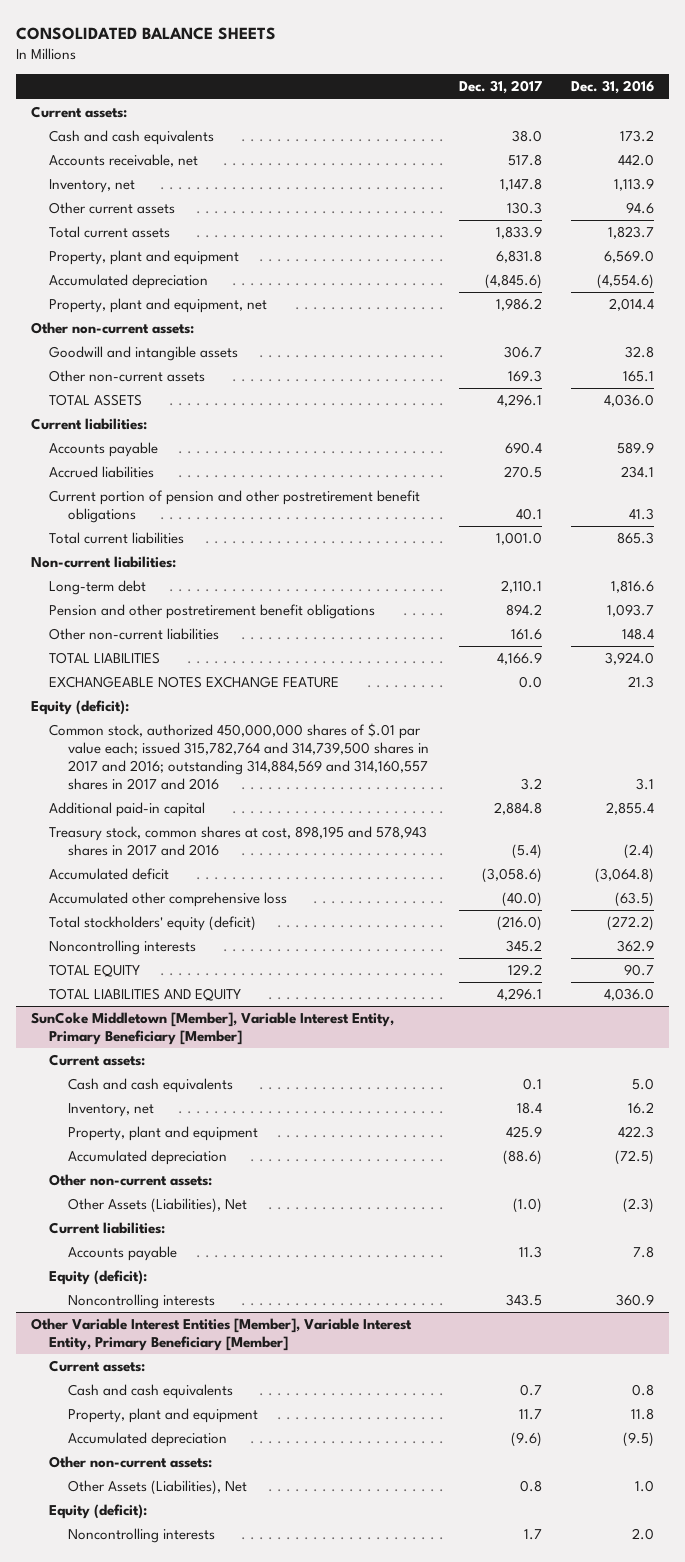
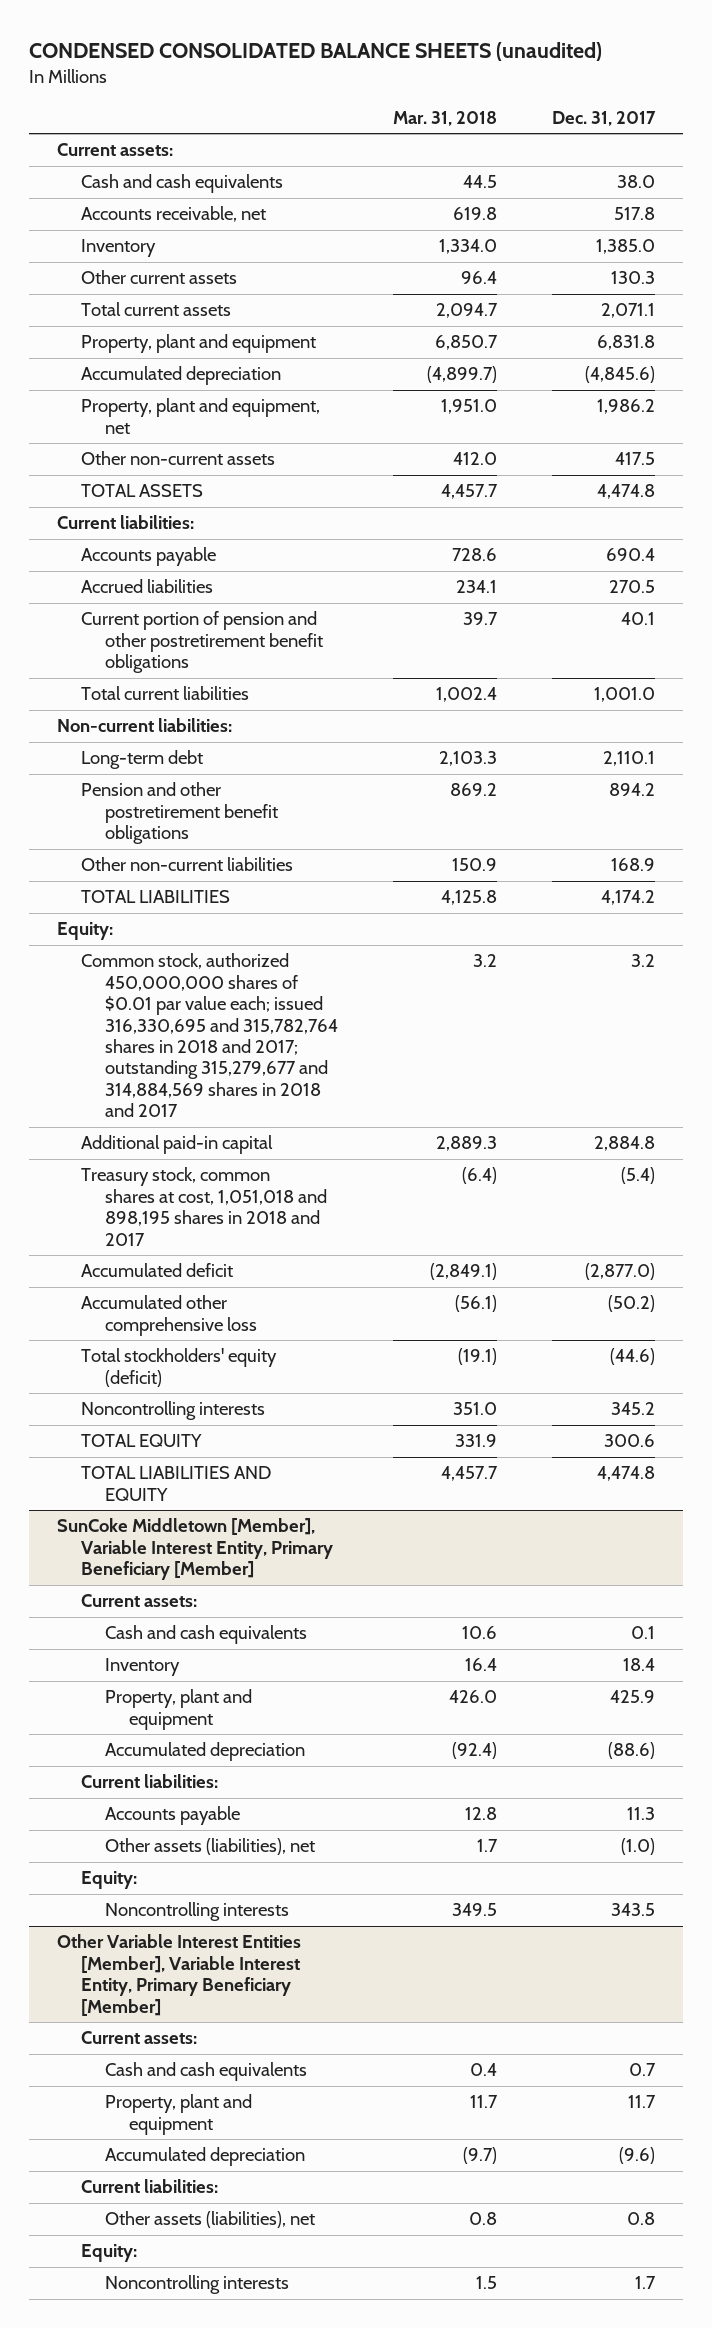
[15,27,276,41] CONSOLIDATED BALANCE SHEETS -> [29,41,603,61] CONDENSED CONSOLIDATED BALANCE SHEETS (unaudited)
[571,80,655,95] Dec. 31, 2016 -> none
none -> [393,110,498,126] Mar. 31, 2018
[49,179,136,194] Inventory, net -> [80,239,156,258] Inventory
[499,178,542,192] 1,147.8 -> [596,239,656,255] 1,385.0
[495,226,542,240] 1,833.9 -> [601,303,656,319] 2,071.1
[30,322,194,335] Other non-current assets: -> none
[49,346,239,362] Goodwill and intangible assets -> none
[507,370,542,383] 169.3 -> [615,452,656,466] 417.5
[496,394,542,408] 4,296.1 -> [597,484,656,500] 4,474.8
[49,676,340,689] EXCHANGEABLE NOTES EXCHANGE FEATURE -> none
[510,629,542,641] 161.6 -> [611,858,656,872] 168.9
[496,652,542,666] 4,166.9 -> [601,890,656,906] 4,174.2
[30,700,129,716] Equity (deficit): -> [56,922,113,941] Equity:
[49,723,430,790] Common stock, authorized 450,000,000 shares of $.01 par value each; issued 315,782,764 and 314,739,500 shares in 2017 and 2016; outstanding 314,884,569 and 314,160,557 shares in 2017 and 2016 -> [80,953,339,1118] Common stock, authorized 450,000,000 shares of $0.01 par value each; issued 316,330,695 and 315,782,764 shares in 2018 and 2017; outstanding 315,279,677 and 314,884,569 shares in 2018 and 2017
[49,826,428,856] Treasury stock, common shares at cost, 898,195 and 578,943 shares in 2017 and 2016 -> [80,1167,328,1246] Treasury stock, common shares at cost, 1,051,018 and 898,195 shares in 2018 and 2017
[481,868,542,884] (3,058.6) -> [585,1263,656,1281] (2,877.0)
[501,892,542,908] (40.0) -> [608,1295,656,1313] (50.2)
[496,916,542,932] (216.0) -> [610,1348,656,1366] (44.6)
[507,964,542,977] 129.2 -> [604,1434,656,1448] 300.6
[496,988,542,1002] 4,296.1 -> [597,1466,656,1482] 4,474.8
[68,1103,155,1118] Inventory, net -> [105,1658,181,1677] Inventory
[49,1174,213,1187] Other non-current assets: -> none
[68,1198,248,1214] Other Assets (Liabilities), Net -> none
none -> [105,1838,316,1856] Other assets (liabilities), net
[49,1270,148,1286] Equity (deficit): -> [80,1871,137,1890] Equity:
[49,1456,213,1469] Other non-current assets: -> none
none -> [80,2179,218,2194] Current liabilities:
[68,1480,248,1496] Other Assets (Liabilities), Net -> [105,2211,316,2229] Other assets (liabilities), net
[49,1504,148,1520] Equity (deficit): -> [80,2244,137,2263] Equity:

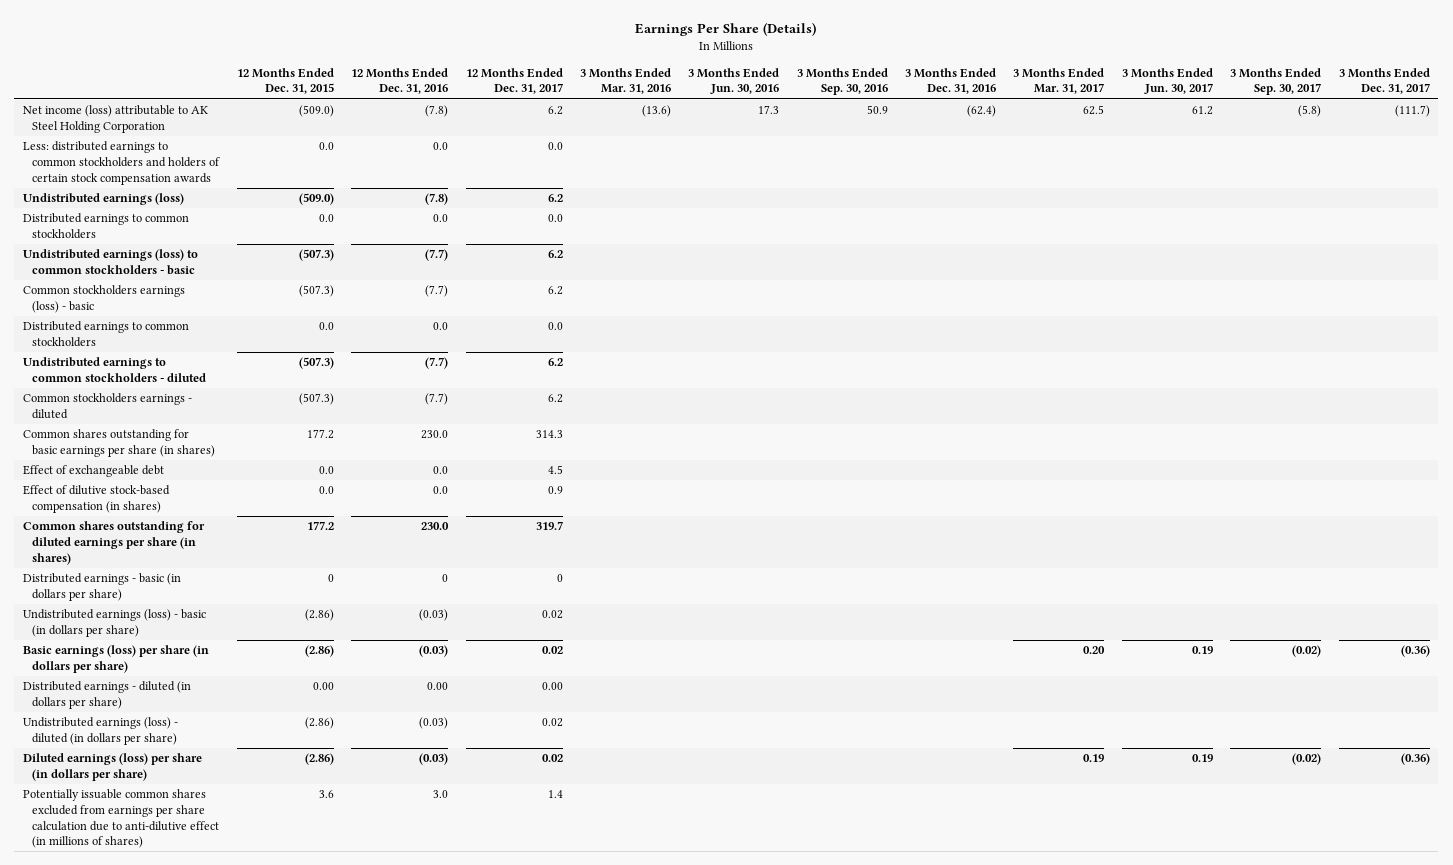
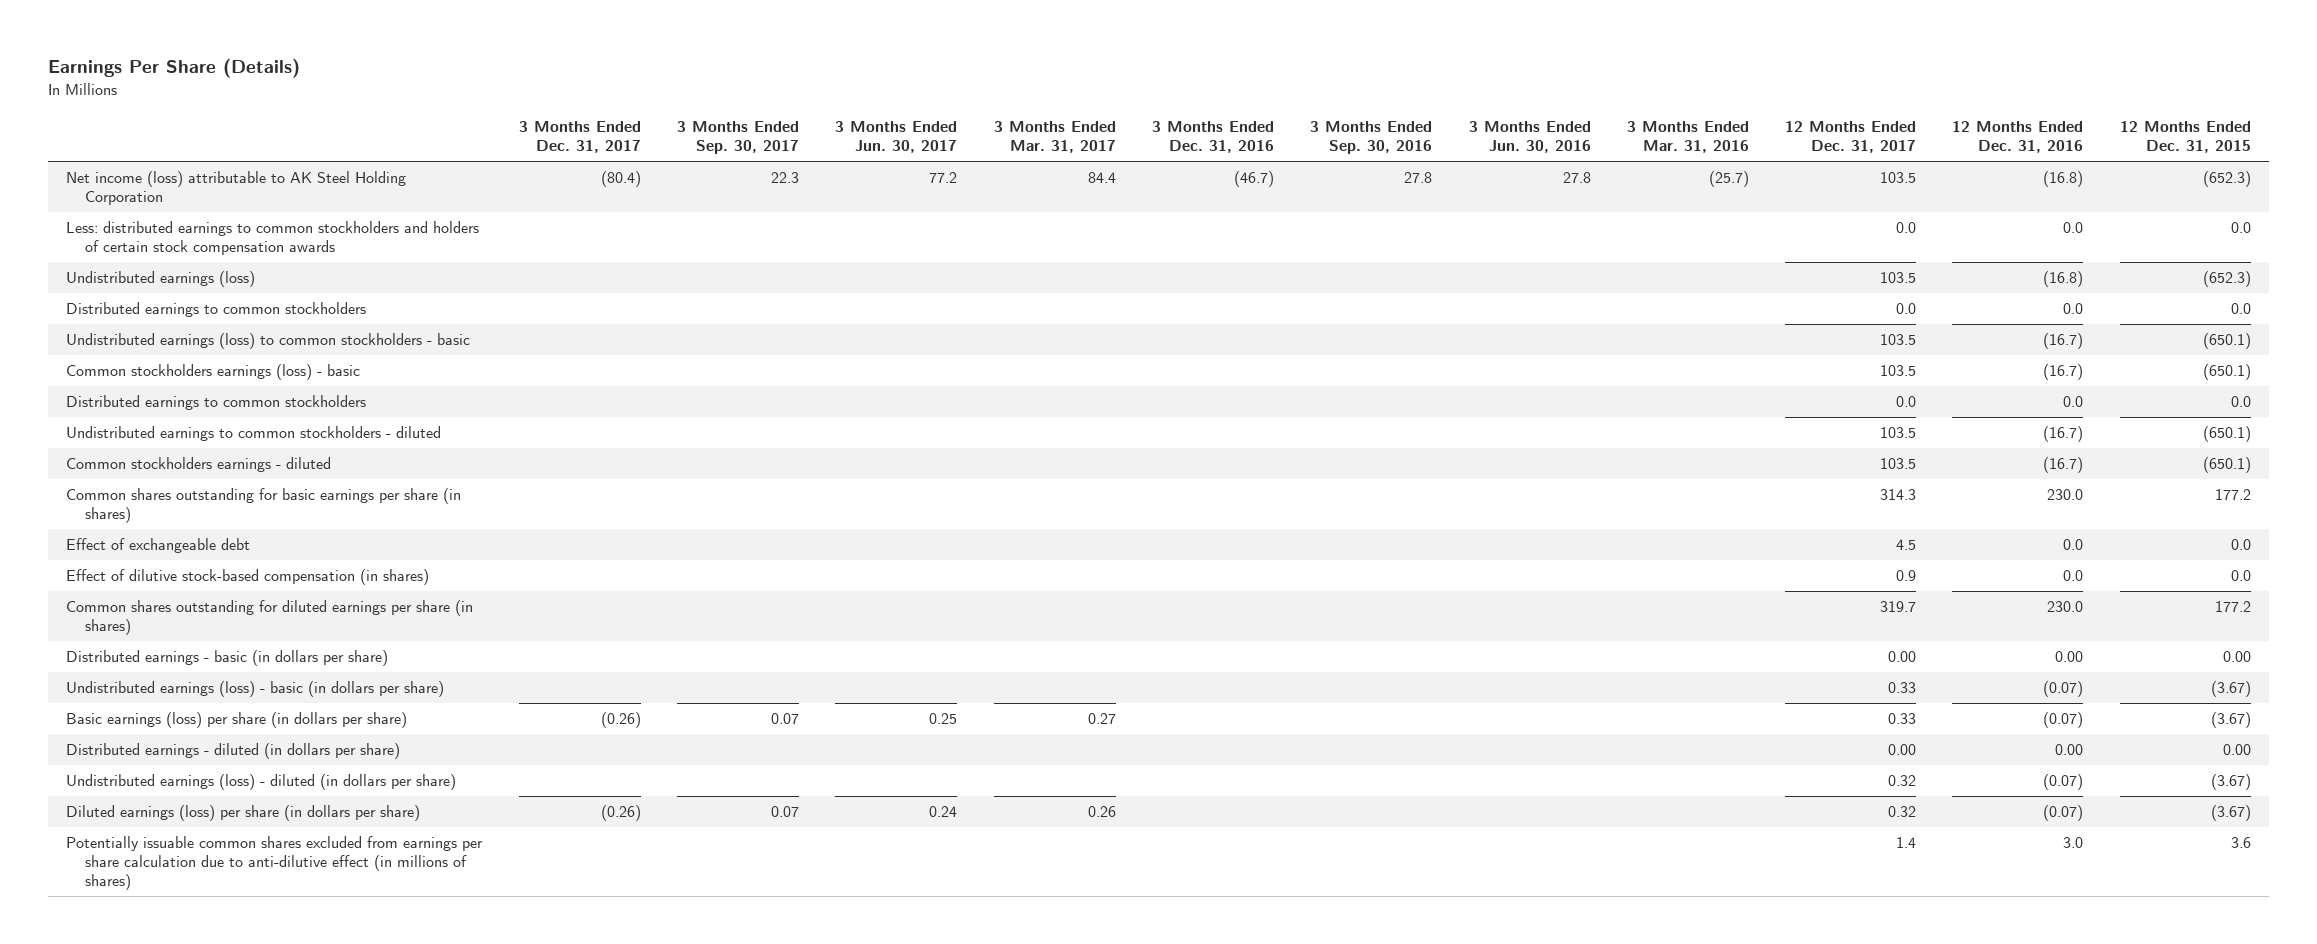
[298,105,334,118] (509.0) -> [2202,171,2251,188] (652.3)
[425,105,449,118] (7.8) -> [2043,171,2084,188] (16.8)
[547,106,563,116] 6.2 -> [1880,172,1917,184] 103.5
[641,105,671,118] (13.6) -> [1708,171,1749,188] (25.7)
[758,105,780,115] 17.3 -> [1562,172,1591,184] 27.8
[866,105,888,115] 50.9 -> [1404,172,1433,184] 27.8
[967,105,997,118] (62.4) -> [1233,171,1274,188] (46.7)
[1083,105,1105,116] 62.5 -> [1087,172,1116,184] 84.4
[1191,106,1213,116] 61.2 -> [929,172,958,184] 77.2
[1298,105,1322,118] (5.8) -> [771,172,800,184] 22.3
[1394,105,1430,118] (111.7) -> [600,171,641,188] (80.4)
[298,193,334,206] (509.0) -> [2202,271,2251,288] (652.3)
[425,193,449,206] (7.8) -> [2043,271,2084,288] (16.8)
[547,194,563,203] 6.2 -> [1880,272,1917,284] 103.5
[298,249,334,262] (507.3) -> [2202,333,2251,350] (650.1)
[425,249,449,262] (7.7) -> [2043,333,2084,350] (16.7)
[547,250,563,259] 6.2 -> [1880,334,1917,346] 103.5
[298,285,334,298] (507.3) -> [2202,364,2251,381] (650.1)
[425,285,449,298] (7.7) -> [2043,364,2084,381] (16.7)
[547,286,563,296] 6.2 -> [1880,365,1917,377] 103.5
[298,357,334,370] (507.3) -> [2202,426,2251,443] (650.1)
[425,357,449,370] (7.7) -> [2043,426,2084,443] (16.7)
[547,358,563,367] 6.2 -> [1880,427,1917,439] 103.5
[298,393,334,406] (507.3) -> [2202,457,2251,474] (650.1)
[425,393,449,406] (7.7) -> [2043,457,2084,474] (16.7)
[547,394,563,404] 6.2 -> [1880,458,1917,470] 103.5
[327,574,334,583] 0 -> [2222,651,2251,663] 0.00
[442,574,449,583] 0 -> [2055,651,2084,663] 0.00
[556,574,563,583] 0 -> [1888,651,1917,663] 0.00
[304,609,334,622] (2.86) -> [2210,681,2251,698] (3.67)
[419,609,449,622] (0.03) -> [2043,681,2084,698] (0.07)
[541,610,563,620] 0.02 -> [1888,682,1917,694] 0.33
[304,645,334,658] (2.86) -> [2210,712,2251,729] (3.67)
[419,645,449,658] (0.03) -> [2043,712,2084,729] (0.07)
[541,646,563,655] 0.02 -> [1888,713,1917,725] 0.33
[1083,646,1106,655] 0.20 -> [1087,713,1116,725] 0.27
[1191,646,1213,655] 0.19 -> [929,713,958,725] 0.25
[1292,645,1322,658] (0.02) -> [771,713,800,725] 0.07
[1400,645,1430,658] (0.36) -> [600,712,641,729] (0.26)
[304,717,334,730] (2.86) -> [2210,774,2251,791] (3.67)
[419,717,449,730] (0.03) -> [2043,774,2084,791] (0.07)
[541,718,563,728] 0.02 -> [1888,775,1917,787] 0.32
[304,753,334,766] (2.86) -> [2210,805,2251,822] (3.67)
[419,753,449,766] (0.03) -> [2043,805,2084,822] (0.07)
[541,754,563,763] 0.02 -> [1888,806,1917,818] 0.32
[1083,754,1105,763] 0.19 -> [1087,806,1116,818] 0.26
[1191,754,1213,763] 0.19 -> [929,806,958,818] 0.24
[1292,753,1322,766] (0.02) -> [771,806,800,818] 0.07
[1400,753,1430,766] (0.36) -> [600,805,641,822] (0.26)

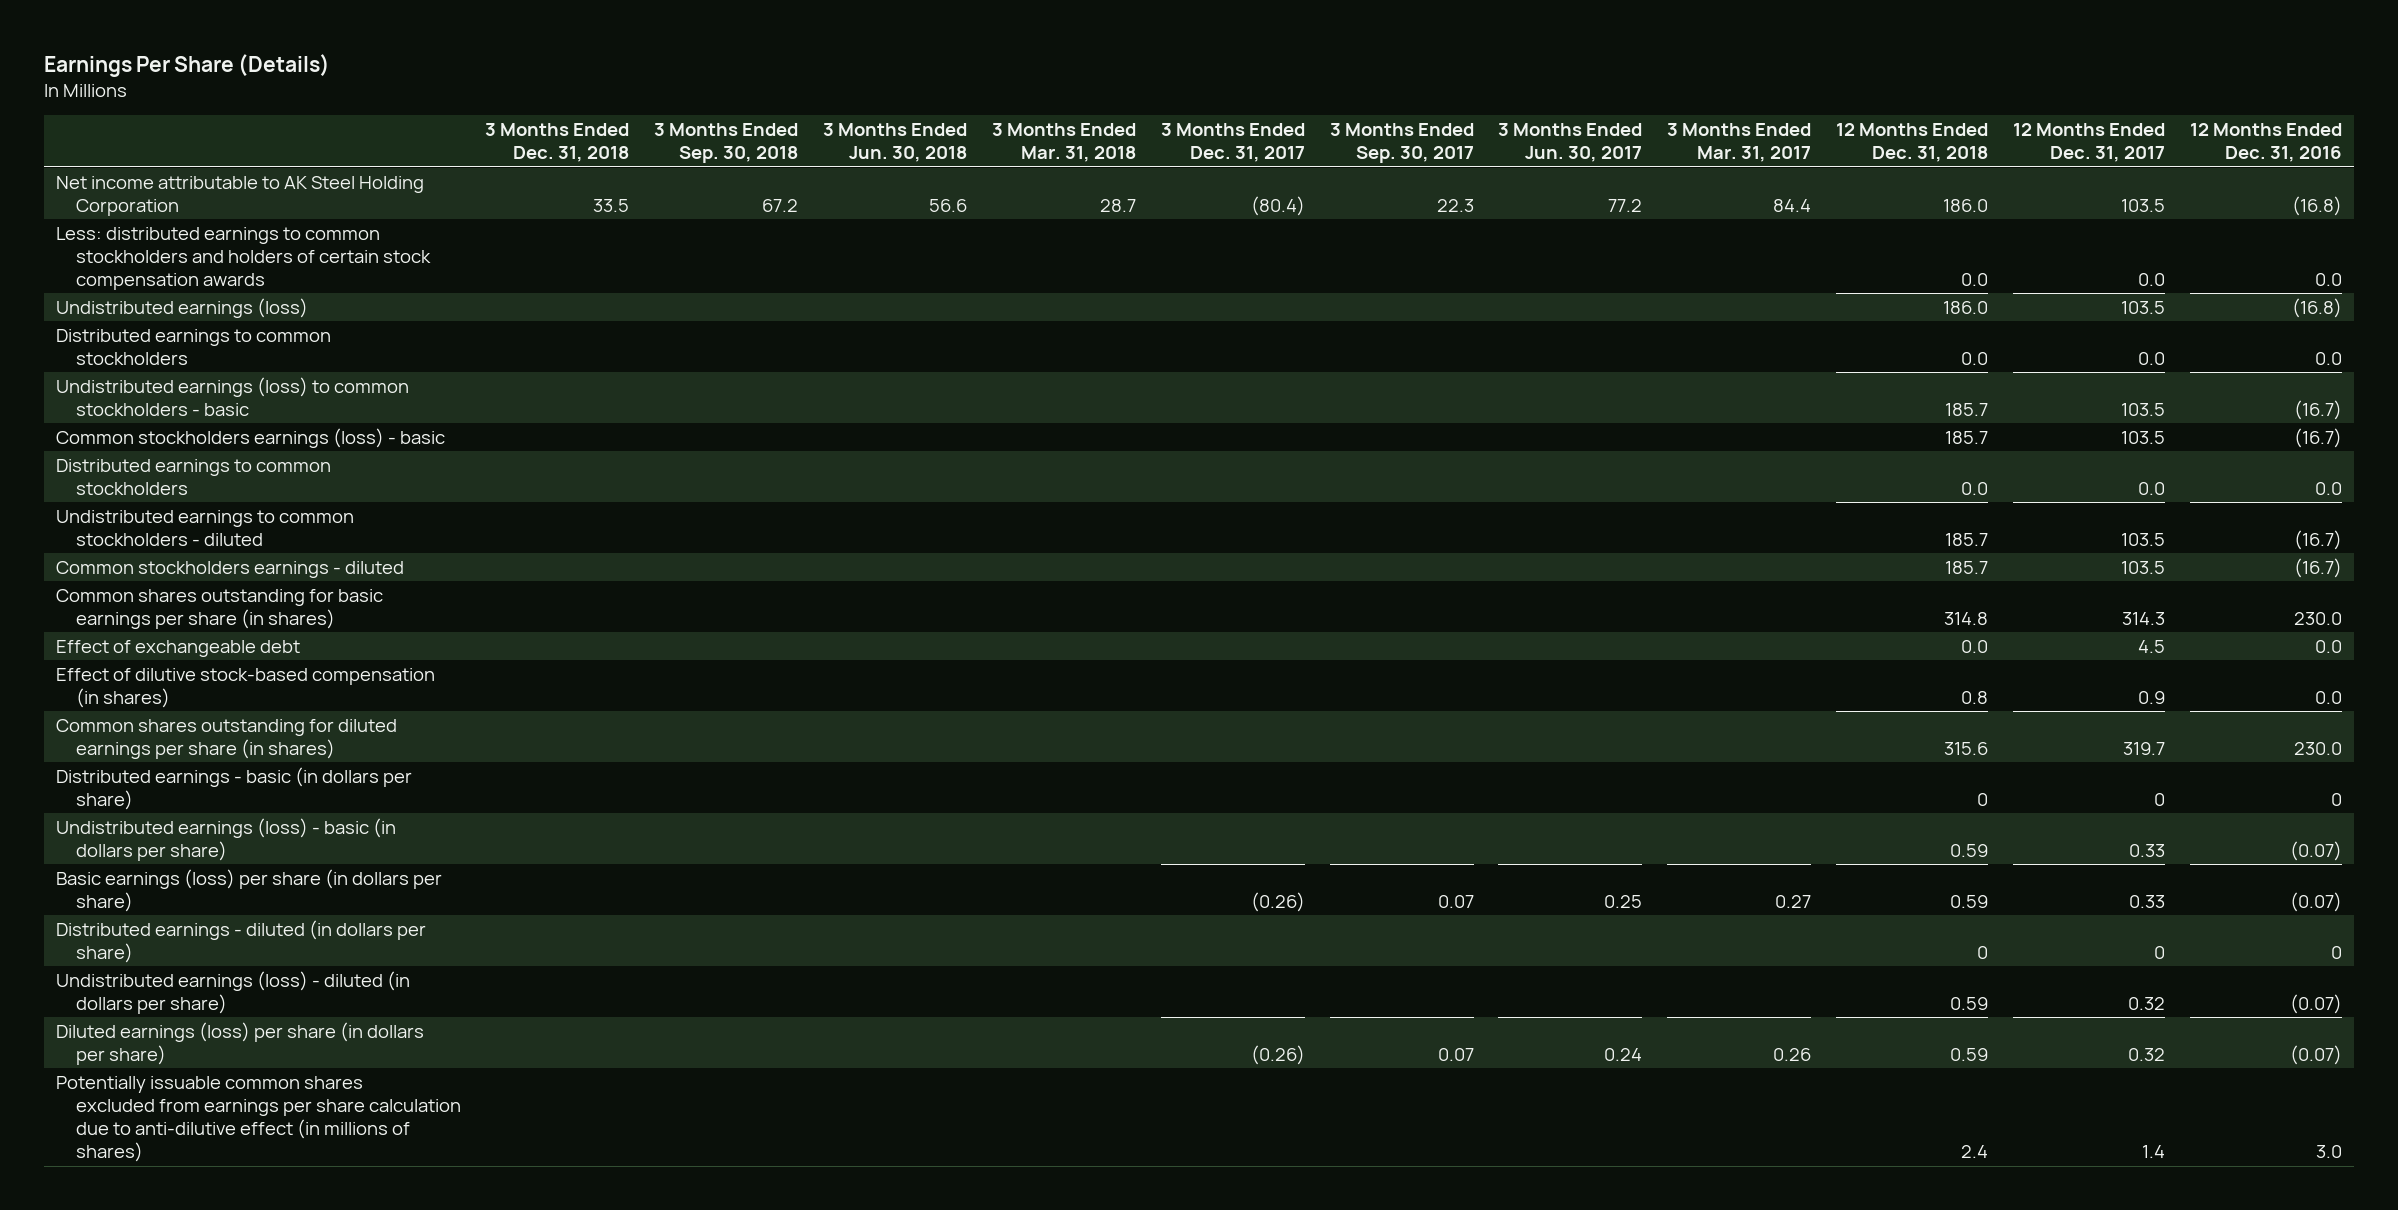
[1151,121,1274,154] 3 Months Ended Dec. 31, 2016 -> none
[1310,121,1433,155] 3 Months Ended Sep. 30, 2016 -> none
[1468,121,1591,154] 3 Months Ended Jun. 30, 2016 -> none
[1626,121,1749,154] 3 Months Ended Mar. 31, 2016 -> none
[2119,121,2251,154] 12 Months Ended Dec. 31, 2015 -> none
none -> [485,122,630,163] 3 Months Ended Dec. 31, 2018
none -> [654,122,799,164] 3 Months Ended Sep. 30, 2018
none -> [823,122,968,163] 3 Months Ended Jun. 30, 2018
none -> [991,122,1136,163] 3 Months Ended Mar. 31, 2018
none -> [1836,122,1989,163] 12 Months Ended Dec. 31, 2018
[66,171,407,206] Net income (loss) attributable to AK Steel Holding Corporation -> [56,175,425,216] Net income attributable to AK Steel Holding Corporation
[1888,651,1917,663] 0.00 -> [2153,792,2165,806] 0
[2055,651,2084,663] 0.00 -> [2330,792,2342,806] 0
[1888,744,1917,756] 0.00 -> [2153,945,2165,959] 0
[2055,744,2084,756] 0.00 -> [2330,945,2342,959] 0

